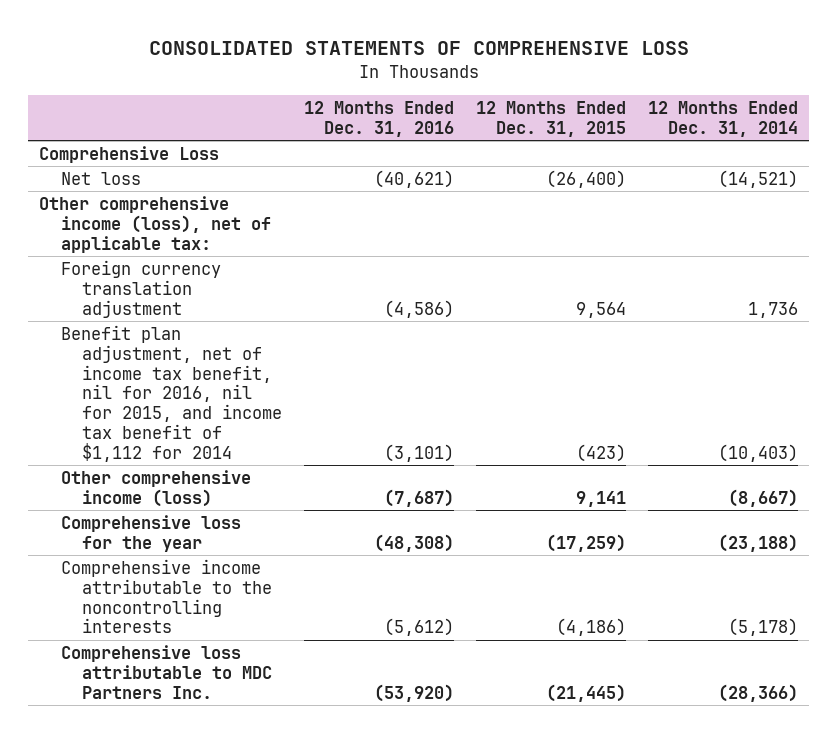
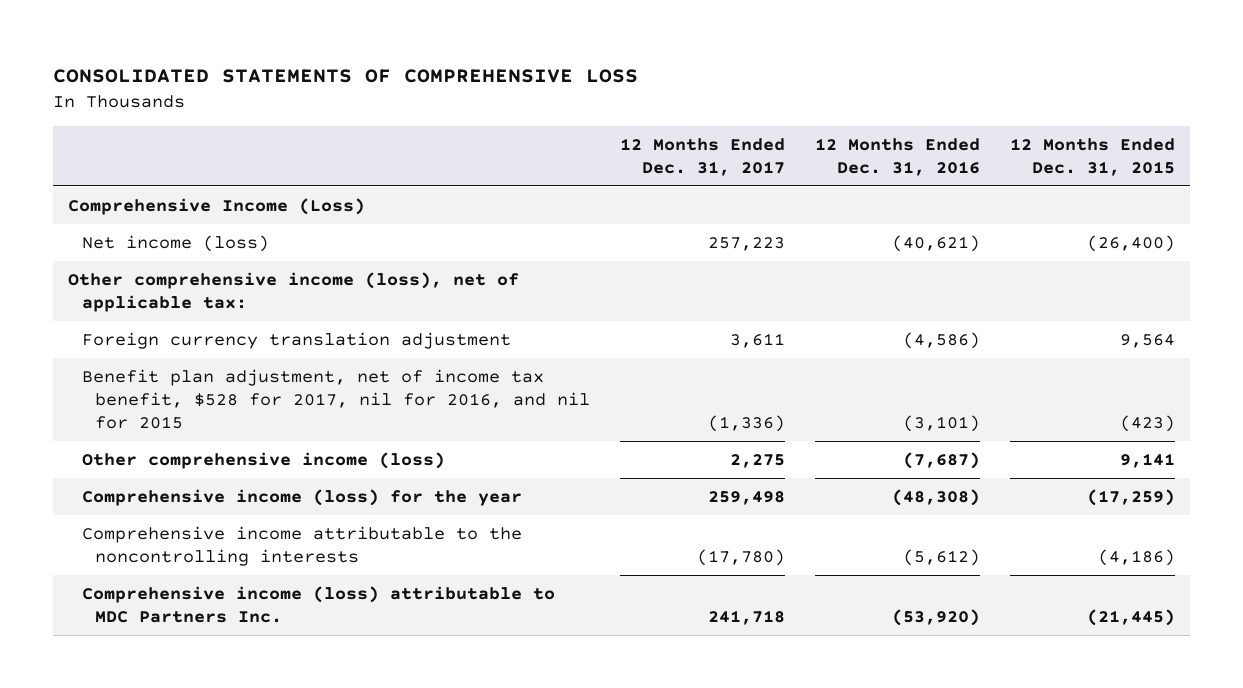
[648,100,799,137] 12 Months Ended Dec. 31, 2014 -> none
none -> [619,137,785,177] 12 Months Ended Dec. 31, 2017
[39,145,220,163] Comprehensive Loss -> [68,197,366,215] Comprehensive Income (Loss)
[60,171,141,185] Net loss -> [81,234,269,252] Net income (loss)
[60,324,282,462] Benefit plan adjustment, net of income tax benefit, nil for 2016, nil for 2015, and income tax benefit of $1,112 for 2014 -> [81,368,590,430] Benefit plan adjustment, net of income tax benefit, $528 for 2017, nil for 2016, and nil for 2015
[60,514,241,552] Comprehensive loss for the year -> [81,488,522,506] Comprehensive income (loss) for the year
[60,644,272,699] Comprehensive loss attributable to MDC Partners Inc. -> [81,585,555,624] Comprehensive income (loss) attributable to MDC Partners Inc.

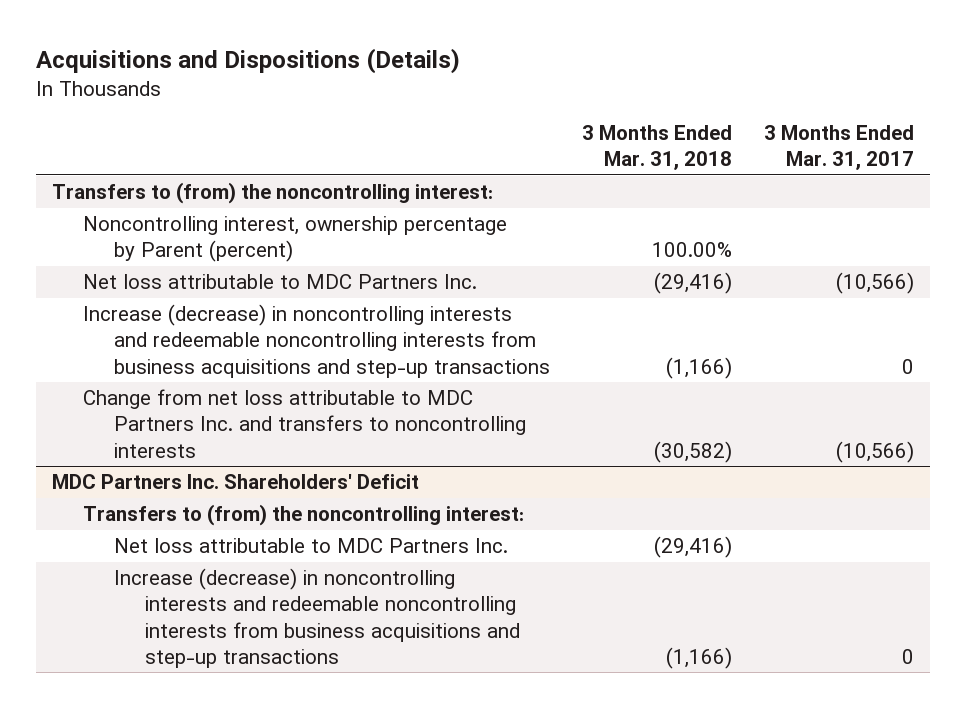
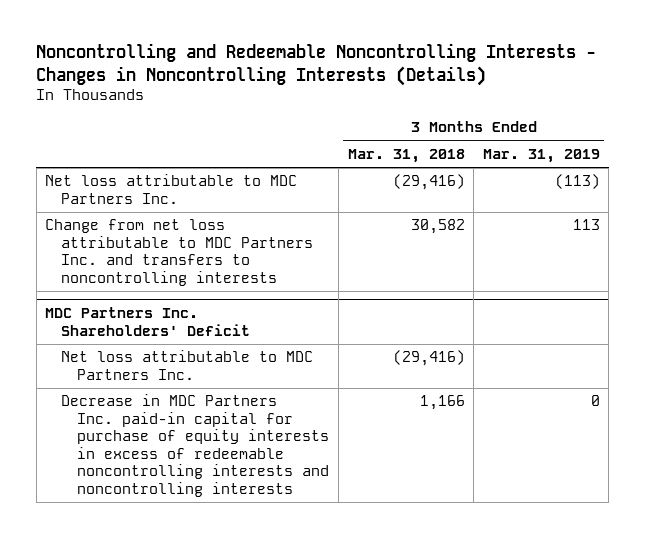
[35,47,460,74] Acquisitions and Dispositions (Details) -> [36,43,597,86] Noncontrolling and Redeemable Noncontrolling Interests - Changes in Noncontrolling Interests (Details)
[764,124,915,170] 3 Months Ended Mar. 31, 2017 -> none
none -> [482,148,600,163] Mar. 31, 2019
[51,182,493,205] Transfers to (from) the noncontrolling interest: -> none
[82,216,507,263] Noncontrolling interest, ownership percentage by Parent (percent) -> none
[82,304,550,378] Increase (decrease) in noncontrolling interests and redeemable noncontrolling interests from business acquisitions and step-up transactions -> none
[654,440,733,463] (30,582) -> [410,219,465,235] 30,582
[82,504,524,527] Transfers to (from) the noncontrolling interest: -> none
[113,568,520,668] Increase (decrease) in noncontrolling interests and redeemable noncontrolling interests from business acquisitions and step-up transactions -> none
none -> [61,394,330,497] Decrease in MDC Partners Inc. paid-in capital for purchase of equity interests in excess of redeemable noncontrolling interests and noncontrolling interests

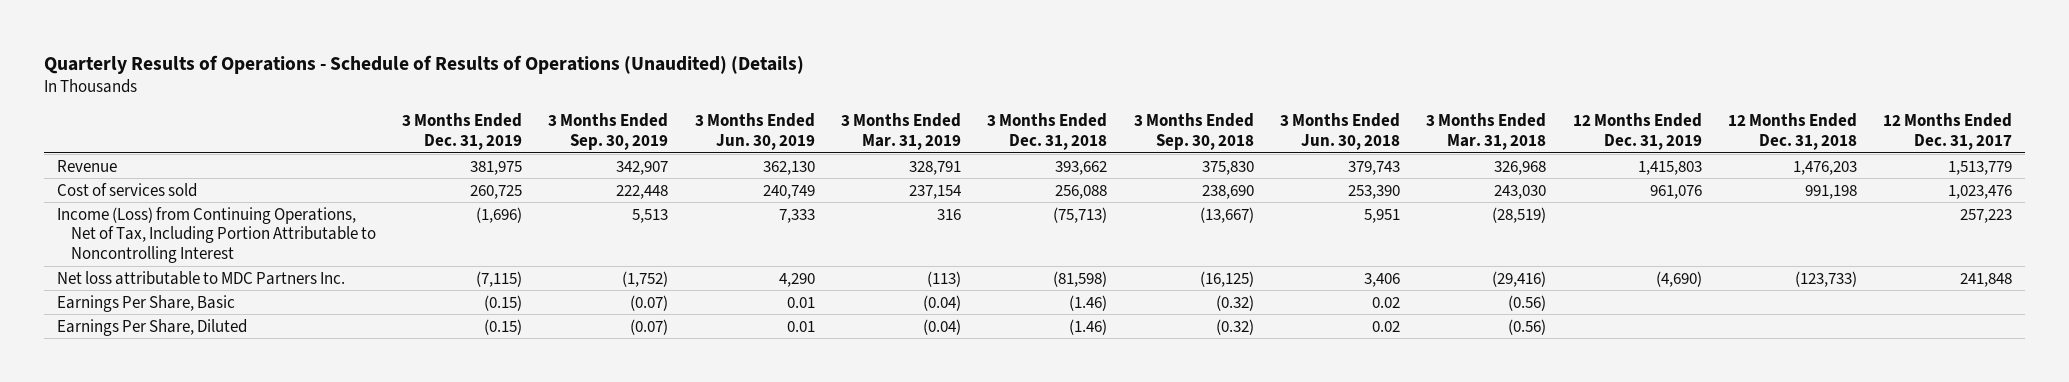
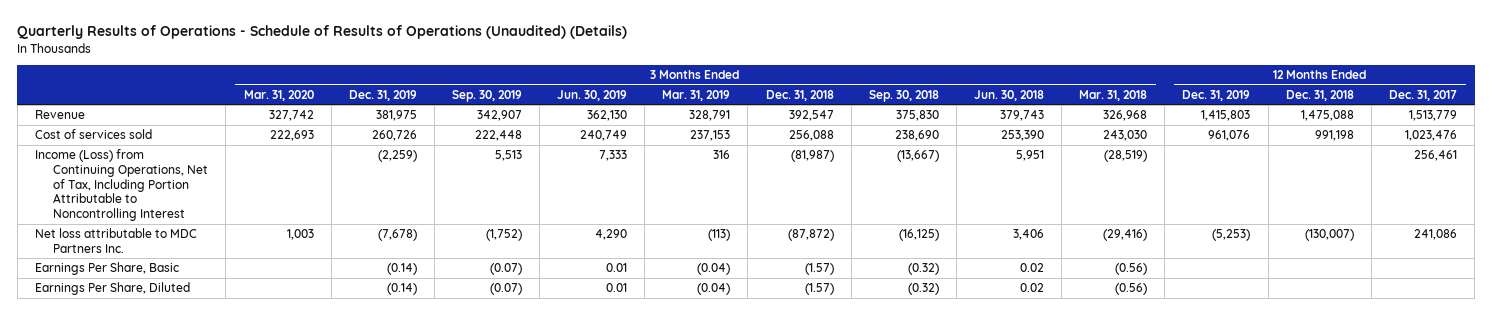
none -> [243,89,314,101] Mar. 31, 2020
[1055,160,1108,175] 393,662 -> [788,110,834,122] 392,547
[1792,160,1857,175] 1,476,203 -> [1300,110,1354,122] 1,475,088
[469,184,522,199] 260,725 -> [371,130,417,142] 260,726
[908,184,961,199] 237,154 -> [690,130,731,142] 237,153
[475,206,522,223] (1,696) -> [377,150,417,163] (2,259)
[1053,206,1108,223] (75,713) -> [790,150,834,163] (81,987)
[1960,208,2013,223] 257,223 -> [1413,150,1457,162] 256,461
[475,270,522,287] (7,115) -> [377,229,417,242] (7,678)
[1053,270,1108,287] (81,598) -> [787,229,834,242] (87,872)
[1655,270,1702,287] (4,690) -> [1212,229,1251,242] (5,253)
[1794,270,1857,287] (123,733) -> [1304,229,1354,242] (130,007)
[1960,272,2013,287] 241,848 -> [1413,229,1457,241] 241,086
[483,294,522,311] (0.15) -> [386,263,417,276] (0.14)
[1069,294,1108,311] (1.46) -> [804,263,834,276] (1.57)
[483,318,522,335] (0.15) -> [386,283,417,296] (0.14)
[1069,318,1108,335] (1.46) -> [804,283,834,296] (1.57)

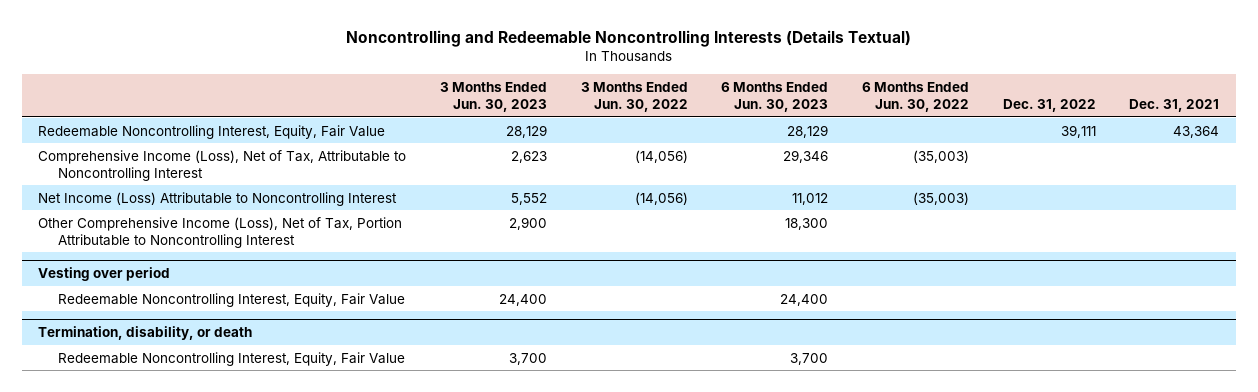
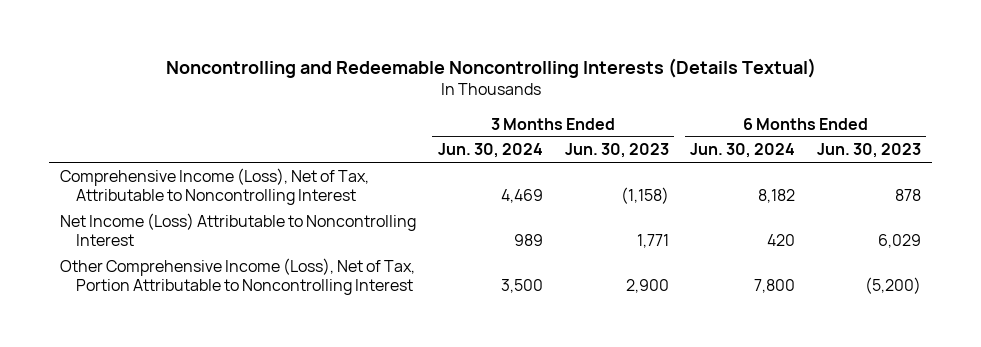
[580,81,688,113] 3 Months Ended Jun. 30, 2022 -> none
[861,81,969,113] 6 Months Ended Jun. 30, 2022 -> none
[1002,99,1096,113] Dec. 31, 2022 -> none
[1129,99,1220,113] Dec. 31, 2021 -> none
none -> [437,143,543,159] Jun. 30, 2024
none -> [690,143,796,159] Jun. 30, 2024
[38,124,386,139] Redeemable Noncontrolling Interest, Equity, Fair Value -> none
[38,267,171,282] Vesting over period -> none
[57,292,405,307] Redeemable Noncontrolling Interest, Equity, Fair Value -> none
[38,326,253,341] Termination, disability, or death -> none
[57,351,405,366] Redeemable Noncontrolling Interest, Equity, Fair Value -> none
[511,150,548,163] 2,623 -> [620,187,669,205] (1,158)
[783,149,829,163] 29,346 -> [894,189,921,202] 878
[511,192,548,205] 5,552 -> [636,234,669,249] 1,771
[792,192,829,205] 11,012 -> [877,234,921,249] 6,029
[785,217,829,230] 18,300 -> [864,277,921,295] (5,200)

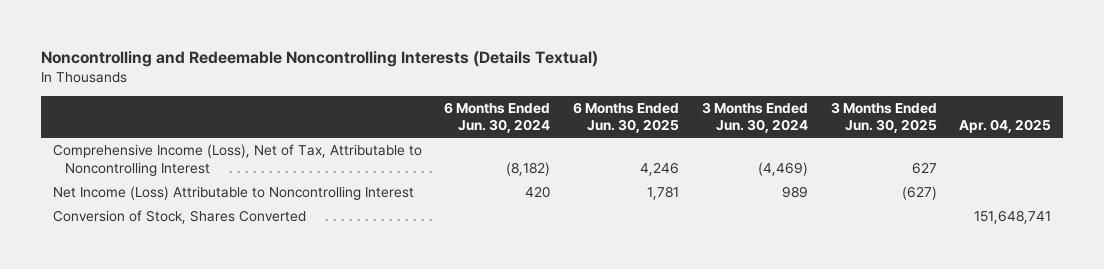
[564,143,669,159] Jun. 30, 2023 -> none
[816,143,921,159] Jun. 30, 2023 -> none
none -> [573,101,680,134] 6 Months Ended Jun. 30, 2025
none -> [830,101,937,134] 3 Months Ended Jun. 30, 2025
none -> [959,119,1052,134] Apr. 04, 2025
[500,189,543,204] 4,469 -> [757,161,808,176] (4,469)
[758,189,796,204] 8,182 -> [506,161,551,176] (8,182)
[60,257,416,296] Other Comprehensive Income (Loss), Net of Tax, Portion Attributable to Noncontrolling Interest -> none
none -> [52,209,306,224] Conversion of Stock, Shares Converted

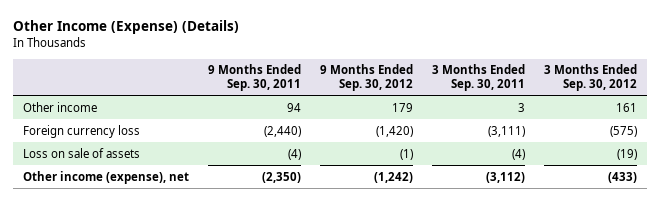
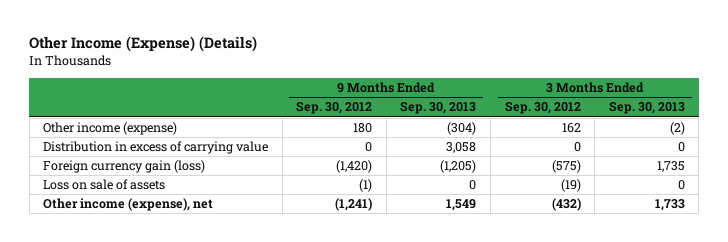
[207,64,301,92] 9 Months Ended Sep. 30, 2011 -> none
[432,64,526,92] 3 Months Ended Sep. 30, 2011 -> none
none -> [400,101,477,115] Sep. 30, 2013
none -> [608,101,685,115] Sep. 30, 2013
[22,101,97,112] Other income -> [43,122,178,136] Other income (expense)
[392,102,414,112] 179 -> [353,123,373,134] 180
[616,102,638,112] 161 -> [561,123,581,134] 162
none -> [43,141,269,155] Distribution in excess of carrying value
[22,124,140,138] Foreign currency loss -> [43,160,206,174] Foreign currency gain (loss)
[374,171,414,183] (1,242) -> [335,198,373,212] (1,241)
[608,171,638,183] (433) -> [551,198,581,212] (432)

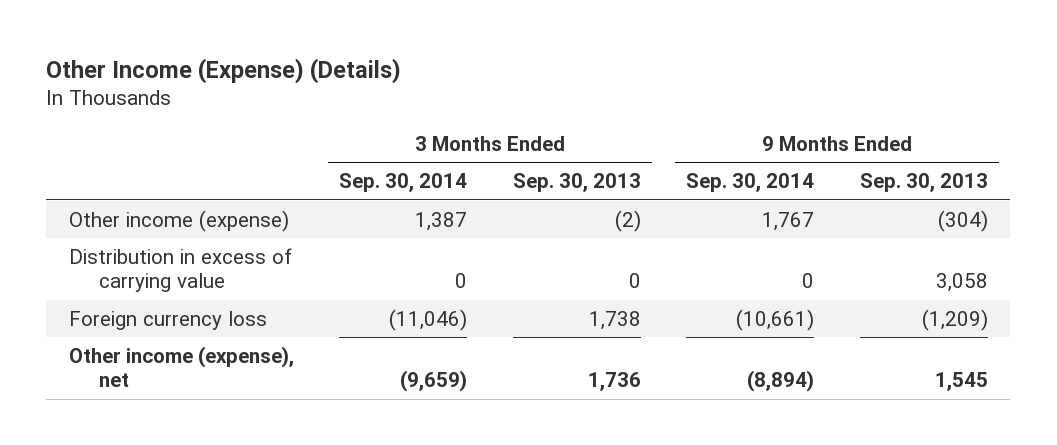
[296,101,373,115] Sep. 30, 2012 -> none
[504,101,581,115] Sep. 30, 2012 -> none
none -> [339,173,468,193] Sep. 30, 2014
none -> [686,173,815,193] Sep. 30, 2014
[43,179,166,191] Loss on sale of assets -> none
[43,160,206,174] Foreign currency gain (loss) -> [68,310,267,330] Foreign currency loss
[440,160,477,174] (1,205) -> [921,308,988,331] (1,209)
[656,161,685,173] 1,735 -> [588,310,641,330] 1,738
[446,199,477,212] 1,549 -> [934,372,988,392] 1,545
[654,199,685,212] 1,733 -> [587,372,641,392] 1,736

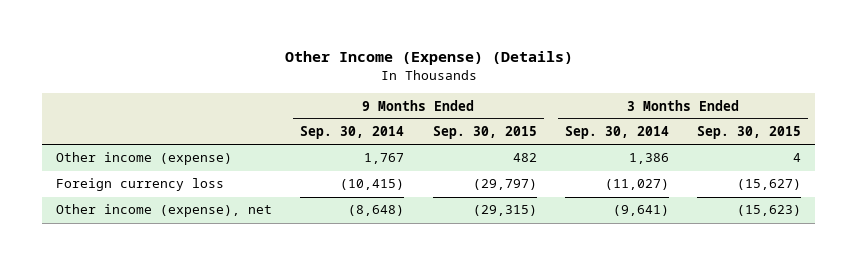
[512,173,641,193] Sep. 30, 2013 -> none
[859,173,988,193] Sep. 30, 2013 -> none
none -> [432,126,537,140] Sep. 30, 2015
none -> [697,126,802,140] Sep. 30, 2015
[68,247,292,293] Distribution in excess of carrying value -> none
[415,211,468,231] 1,387 -> [628,153,669,165] 1,386
[389,308,468,331] (11,046) -> [604,179,669,191] (11,027)
[736,308,815,331] (10,661) -> [340,179,405,191] (10,415)
[400,370,468,393] (9,659) -> [612,205,669,217] (9,641)
[747,370,815,393] (8,894) -> [348,205,405,217] (8,648)

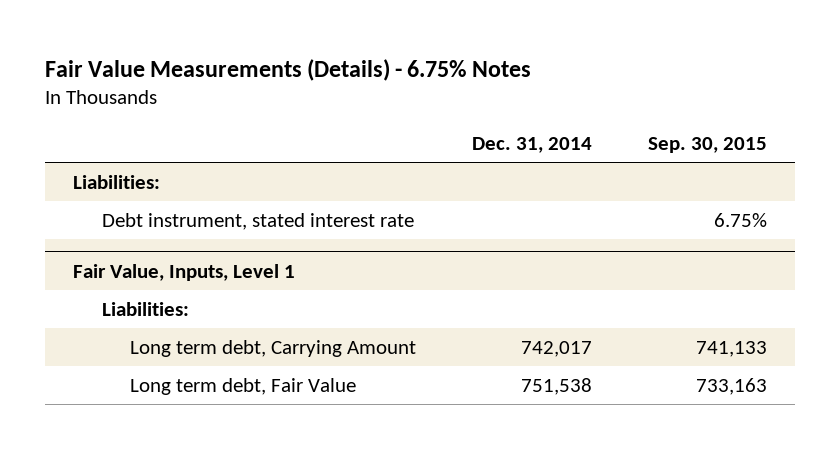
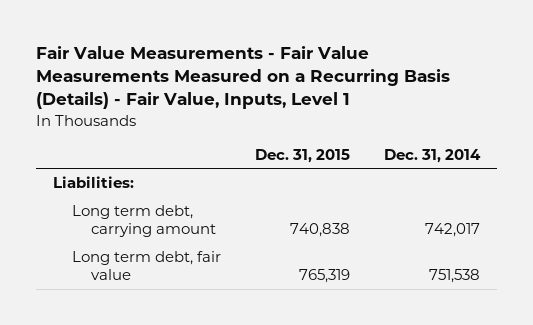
[45,58,532,81] Fair Value Measurements (Details) - 6.75% Notes -> [35,46,450,110] Fair Value Measurements - Fair Value Measurements Measured on a Recurring Basis (Details) - Fair Value, Inputs, Level 1
[647,136,767,153] Sep. 30, 2015 -> none
none -> [254,148,350,163] Dec. 31, 2015
[101,212,414,230] Debt instrument, stated interest rate -> none
[72,263,295,281] Fair Value, Inputs, Level 1 -> none
[101,301,189,316] Liabilities: -> none
[130,339,417,357] Long term debt, Carrying Amount -> [71,205,216,237] Long term debt, carrying amount
[130,377,357,395] Long term debt, Fair Value -> [71,251,221,280] Long term debt, fair value

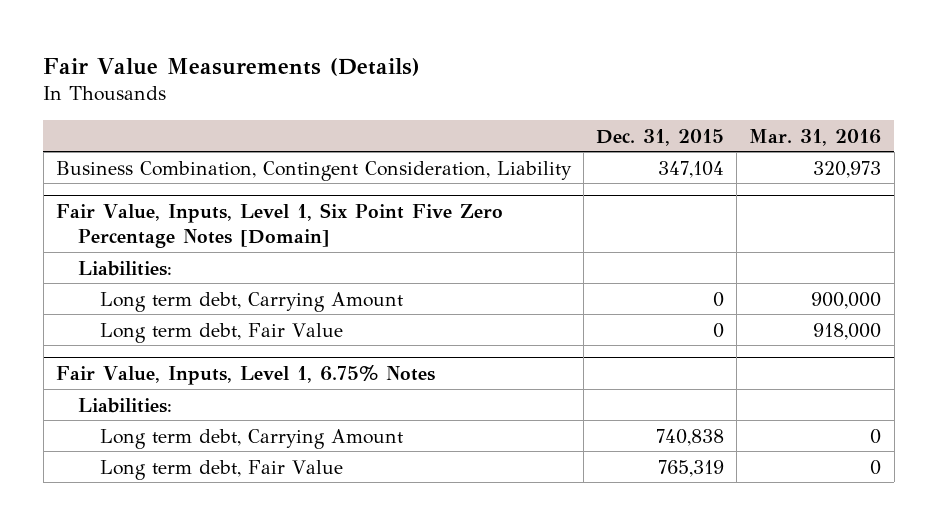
[35,46,450,110] Fair Value Measurements - Fair Value Measurements Measured on a Recurring Basis (Details) - Fair Value, Inputs, Level 1 -> [43,57,421,76] Fair Value Measurements (Details)
[384,148,482,163] Dec. 31, 2014 -> none
none -> [749,128,882,146] Mar. 31, 2016
none -> [55,160,572,181] Business Combination, Contingent Consideration, Liability
none -> [55,202,503,248] Fair Value, Inputs, Level 1, Six Point Five Zero Percentage Notes [Domain]
[71,205,216,237] Long term debt, carrying amount -> [100,291,404,312] Long term debt, Carrying Amount
[289,222,350,237] 740,838 -> [713,291,725,307] 0
[71,251,221,280] Long term debt, fair value -> [100,322,344,343] Long term debt, Fair Value
[298,268,350,283] 765,319 -> [713,322,725,338] 0
none -> [55,363,435,385] Fair Value, Inputs, Level 1, 6.75% Notes
none -> [78,397,173,413] Liabilities:
none -> [100,428,404,449] Long term debt, Carrying Amount
none -> [100,459,344,480] Long term debt, Fair Value

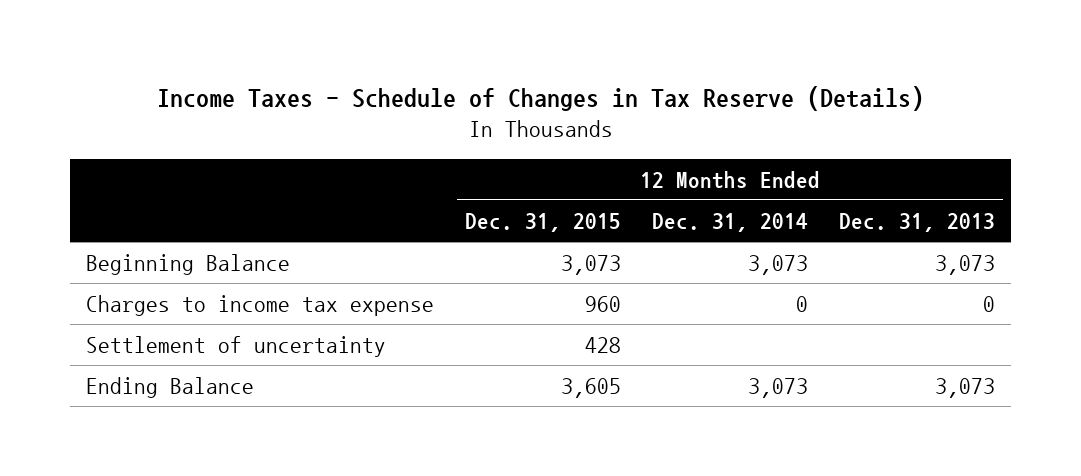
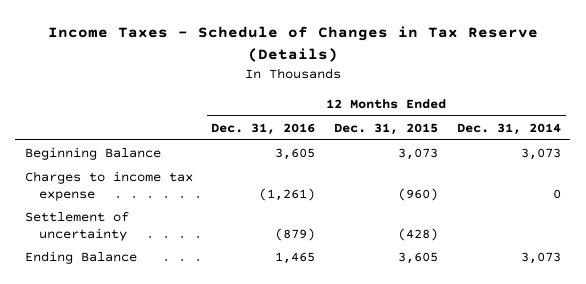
[839,212,996,232] Dec. 31, 2013 -> none
none -> [211,122,316,135] Dec. 31, 2016
[585,295,622,312] 960 -> [398,187,439,201] (960)
[585,336,622,353] 428 -> [398,227,439,241] (428)

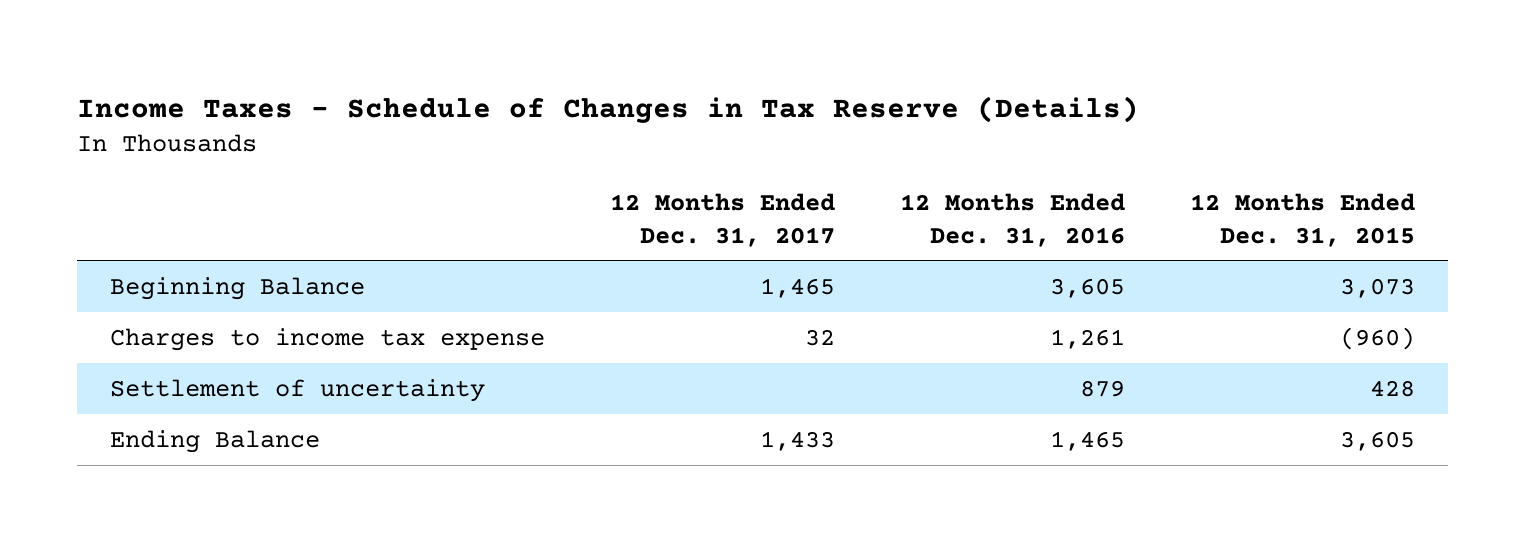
[457,122,562,135] Dec. 31, 2014 -> none
none -> [610,192,836,247] 12 Months Ended Dec. 31, 2017
[259,187,316,201] (1,261) -> [1050,328,1126,349] 1,261
[275,227,316,241] (879) -> [1080,379,1126,397] 879
[398,227,439,241] (428) -> [1370,379,1416,397] 428

